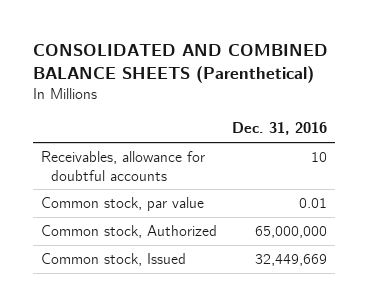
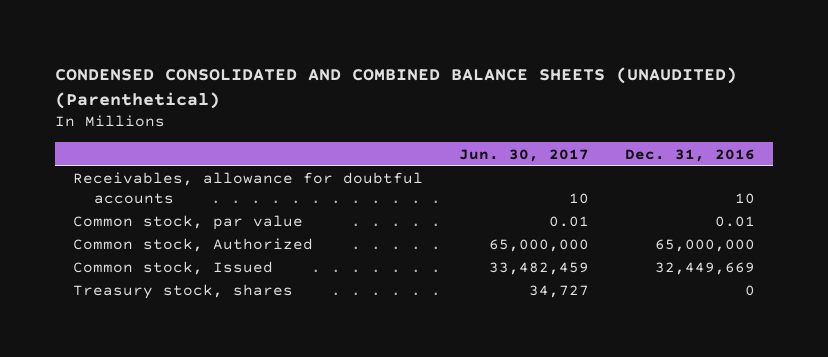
[32,44,328,84] CONSOLIDATED AND COMBINED BALANCE SHEETS (Parenthetical) -> [54,66,737,109] CONDENSED CONSOLIDATED AND COMBINED BALANCE SHEETS (UNAUDITED) (Parenthetical)
none -> [458,148,589,162] Jun. 30, 2017
none -> [72,284,293,300] Treasury stock, shares

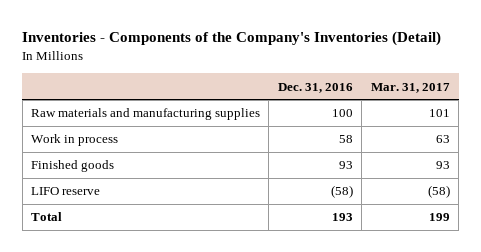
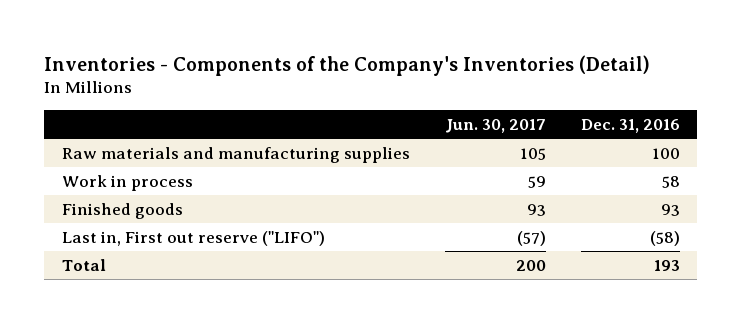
[370,82,450,93] Mar. 31, 2017 -> none
none -> [444,118,546,133] Jun. 30, 2017
[30,187,100,196] LIFO reserve -> [61,230,325,246] Last in, First out reserve ("LIFO")

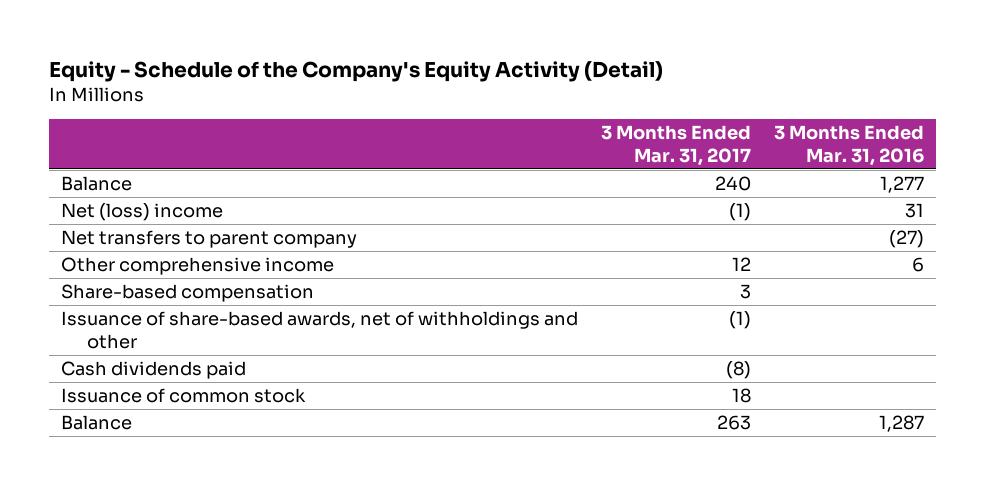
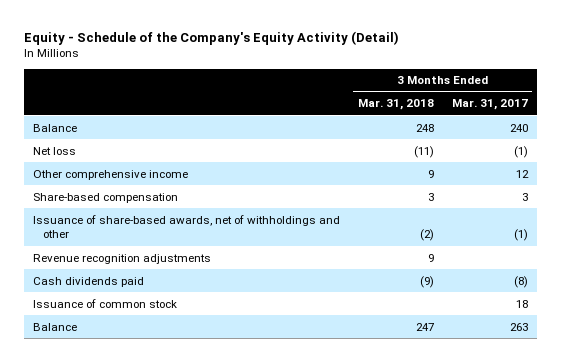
[774,124,925,166] 3 Months Ended Mar. 31, 2016 -> none
none -> [357,99,434,111] Mar. 31, 2018
[60,230,357,249] Net transfers to parent company -> none
[60,203,223,222] Net (loss) income -> [33,146,77,155] Net loss
none -> [33,253,212,264] Revenue recognition adjustments

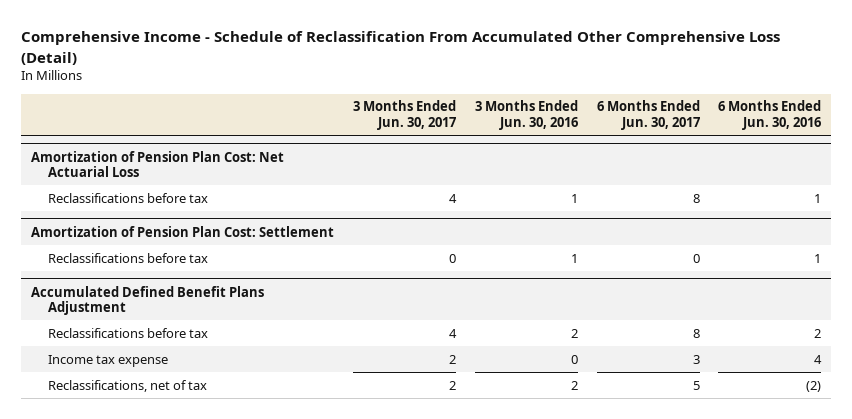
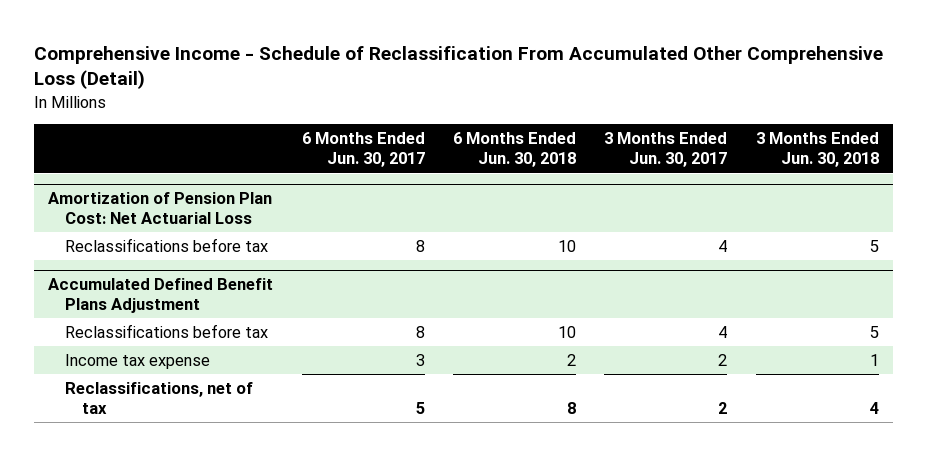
[474,100,578,131] 3 Months Ended Jun. 30, 2016 -> none
[718,100,822,131] 6 Months Ended Jun. 30, 2016 -> none
none -> [452,132,576,168] 6 Months Ended Jun. 30, 2018
none -> [755,132,879,168] 3 Months Ended Jun. 30, 2018
[30,225,334,237] Amortization of Pension Plan Cost: Settlement -> none
[48,252,209,263] Reclassifications before tax -> none

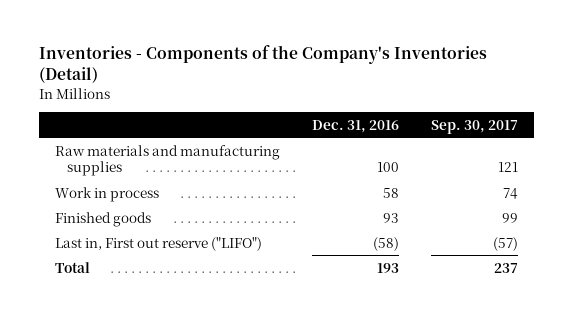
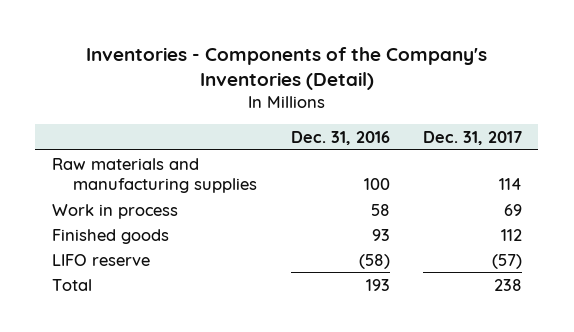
[430,119,518,134] Sep. 30, 2017 -> none
none -> [422,130,522,145] Dec. 31, 2017
[54,236,262,251] Last in, First out reserve ("LIFO") -> [51,253,150,266] LIFO reserve

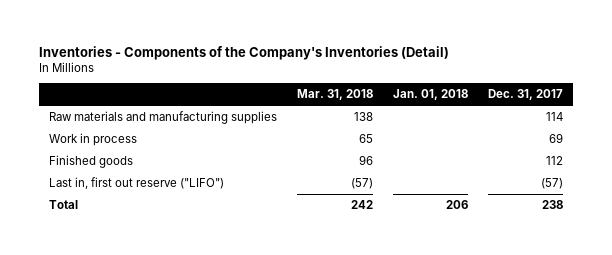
[290,130,390,145] Dec. 31, 2016 -> none
none -> [297,89,374,101] Mar. 31, 2018
none -> [392,89,468,101] Jan. 01, 2018
[51,253,150,266] LIFO reserve -> [49,177,225,190] Last in, first out reserve ("LIFO")

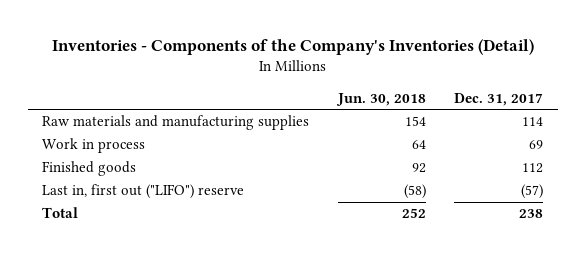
[297,89,374,101] Mar. 31, 2018 -> none
[392,89,468,101] Jan. 01, 2018 -> none
none -> [335,92,426,106] Jun. 30, 2018
[49,177,225,190] Last in, first out reserve ("LIFO") -> [42,184,245,200] Last in, first out ("LIFO") reserve

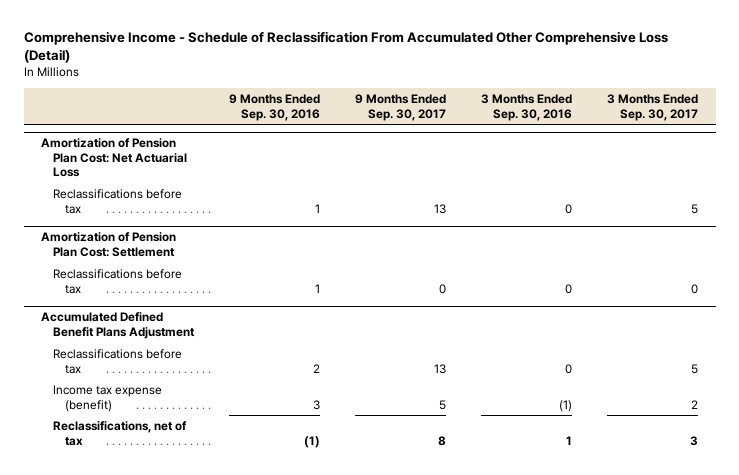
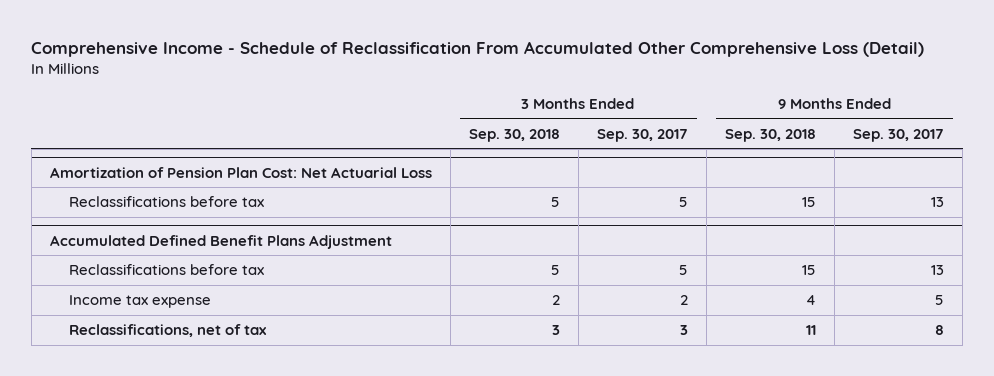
[229,94,321,121] 9 Months Ended Sep. 30, 2016 -> none
[481,94,573,121] 3 Months Ended Sep. 30, 2016 -> none
none -> [468,128,560,142] Sep. 30, 2018
none -> [724,128,816,142] Sep. 30, 2018
[41,232,177,257] Amortization of Pension Plan Cost: Settlement -> none
[52,269,182,294] Reclassifications before tax -> none
[52,385,162,412] Income tax expense (benefit) -> [68,295,211,309] Income tax expense

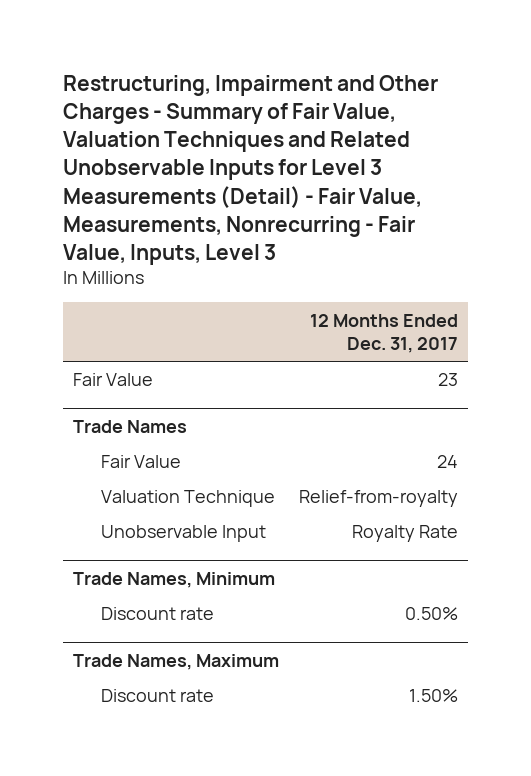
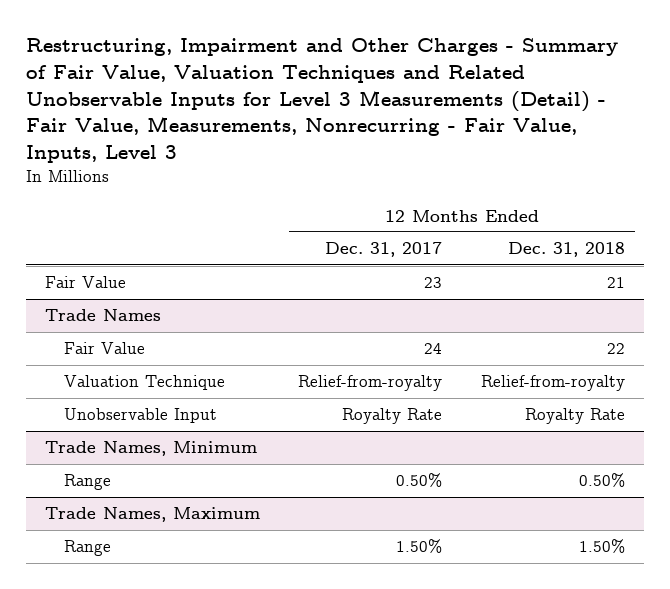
none -> [507,242,625,258] Dec. 31, 2018
[101,607,215,621] Discount rate -> [63,474,111,491] Range
[101,689,215,703] Discount rate -> [63,540,111,557] Range

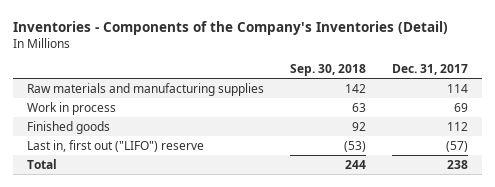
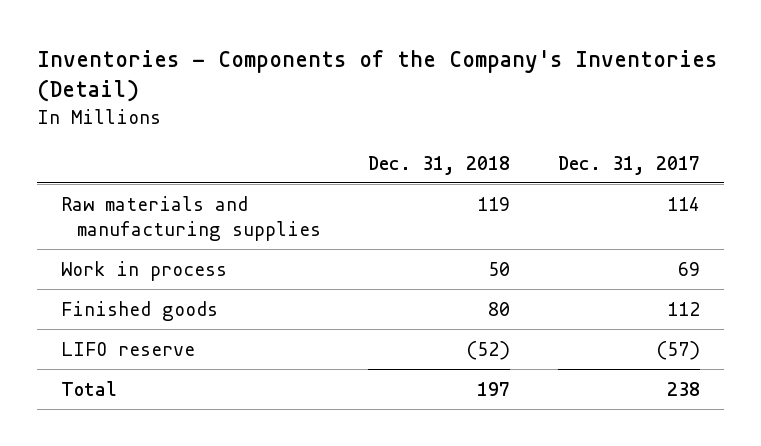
[290,64,367,77] Sep. 30, 2018 -> none
none -> [368,155,511,175] Dec. 31, 2018
[26,139,204,152] Last in, first out ("LIFO") reserve -> [60,341,195,356] LIFO reserve

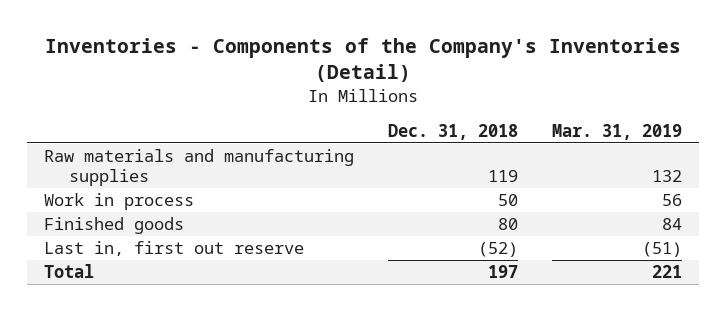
[558,155,701,175] Dec. 31, 2017 -> none
none -> [551,123,682,140] Mar. 31, 2019
[60,341,195,356] LIFO reserve -> [43,241,304,257] Last in, first out reserve

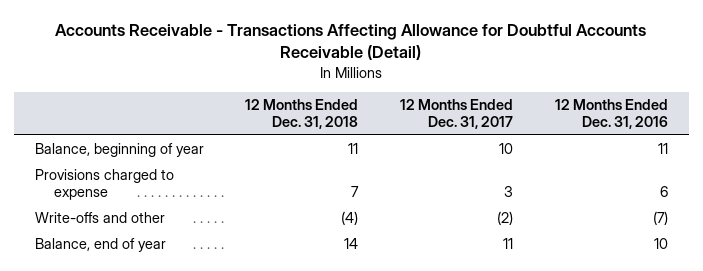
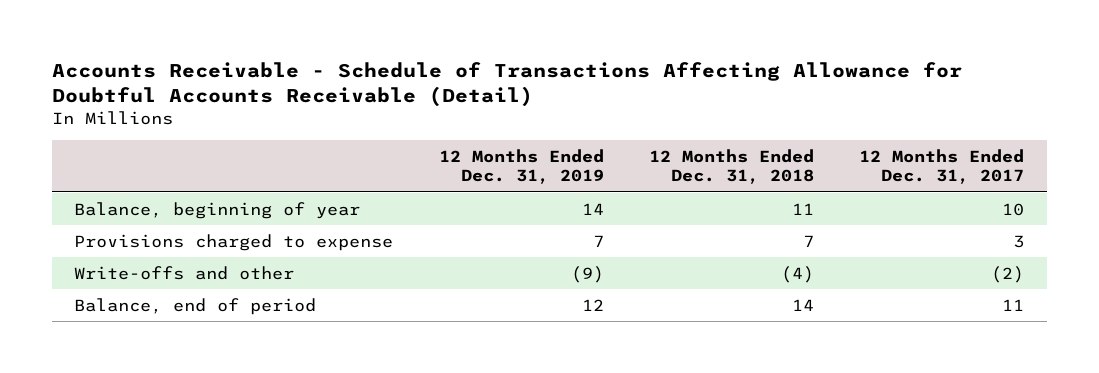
[55,23,647,61] Accounts Receivable - Transactions Affecting Allowance for Doubtful Accounts Receivable (Detail) -> [51,61,962,108] Accounts Receivable - Schedule of Transactions Affecting Allowance for Doubtful Accounts Receivable (Detail)
[555,99,669,130] 12 Months Ended Dec. 31, 2016 -> none
none -> [438,148,604,185] 12 Months Ended Dec. 31, 2019
[34,238,166,253] Balance, end of year -> [74,297,317,315] Balance, end of period

